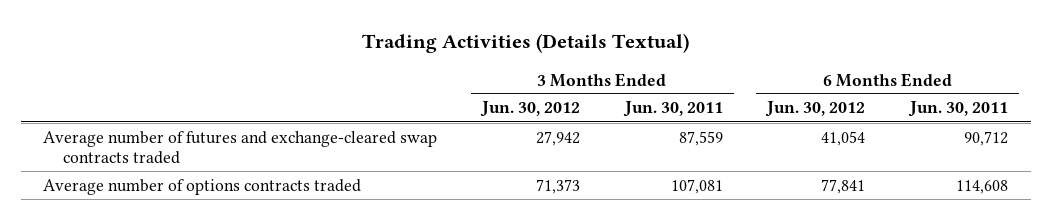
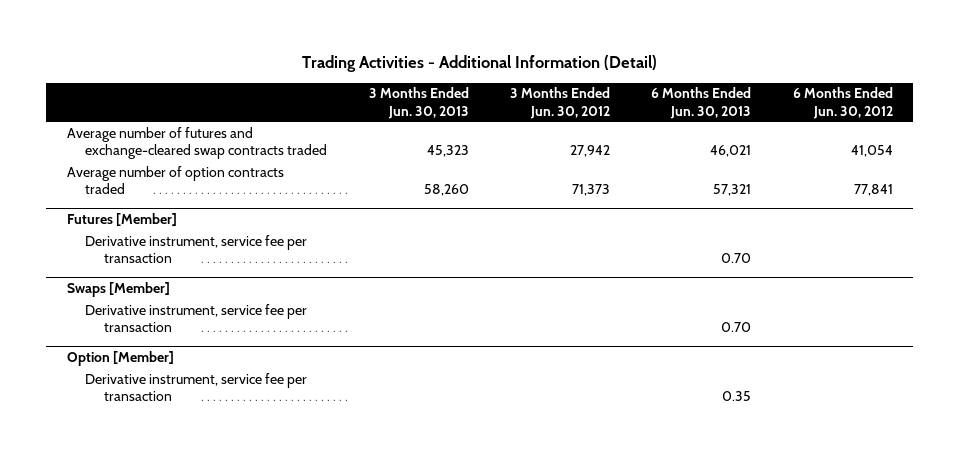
[361,33,689,54] Trading Activities (Details Textual) -> [301,55,657,73] Trading Activities - Additional Information (Detail)
[622,101,723,118] Jun. 30, 2011 -> none
[908,101,1009,118] Jun. 30, 2011 -> none
none -> [368,87,469,119] 3 Months Ended Jun. 30, 2013
none -> [651,87,752,119] 6 Months Ended Jun. 30, 2013
[43,178,362,195] Average number of options contracts traded -> [66,165,284,195] Average number of option contracts traded
none -> [66,213,177,227] Futures [Member]
none -> [85,234,308,264] Derivative instrument, service fee per transaction
none -> [66,282,170,298] Swaps [Member]
none -> [85,303,308,333] Derivative instrument, service fee per transaction
none -> [66,351,174,367] Option [Member]
none -> [85,372,308,402] Derivative instrument, service fee per transaction

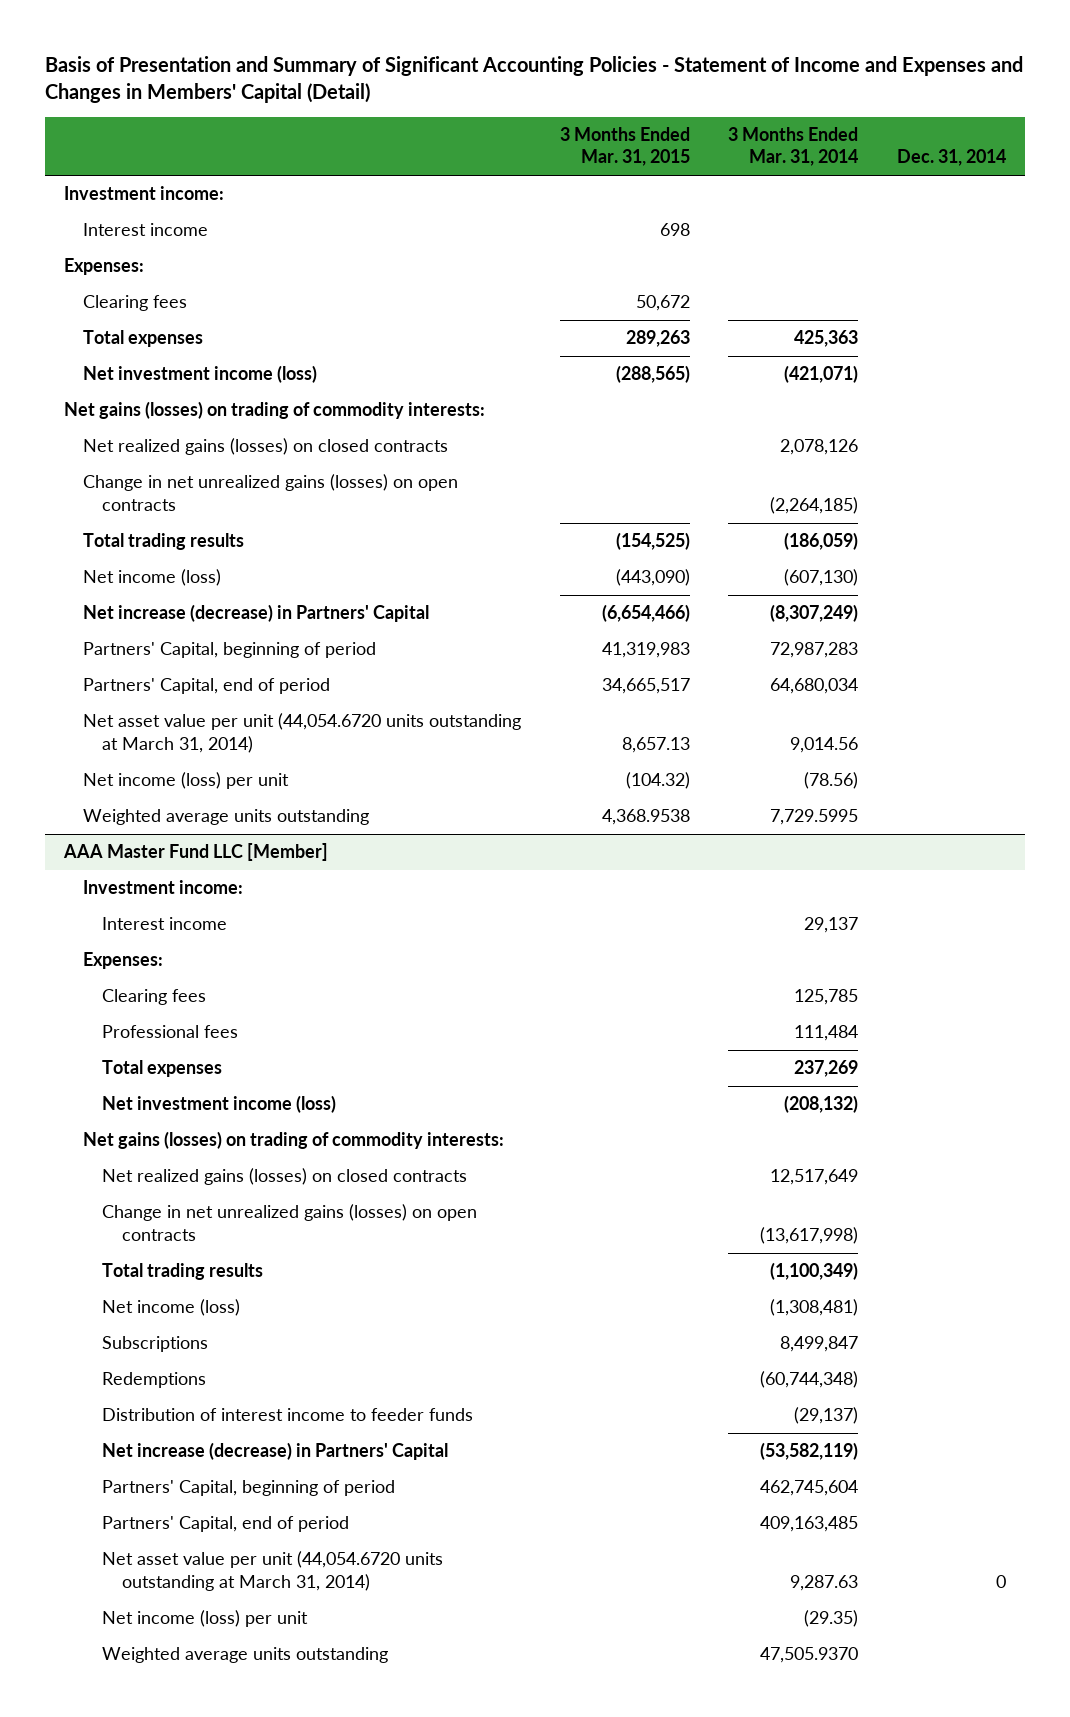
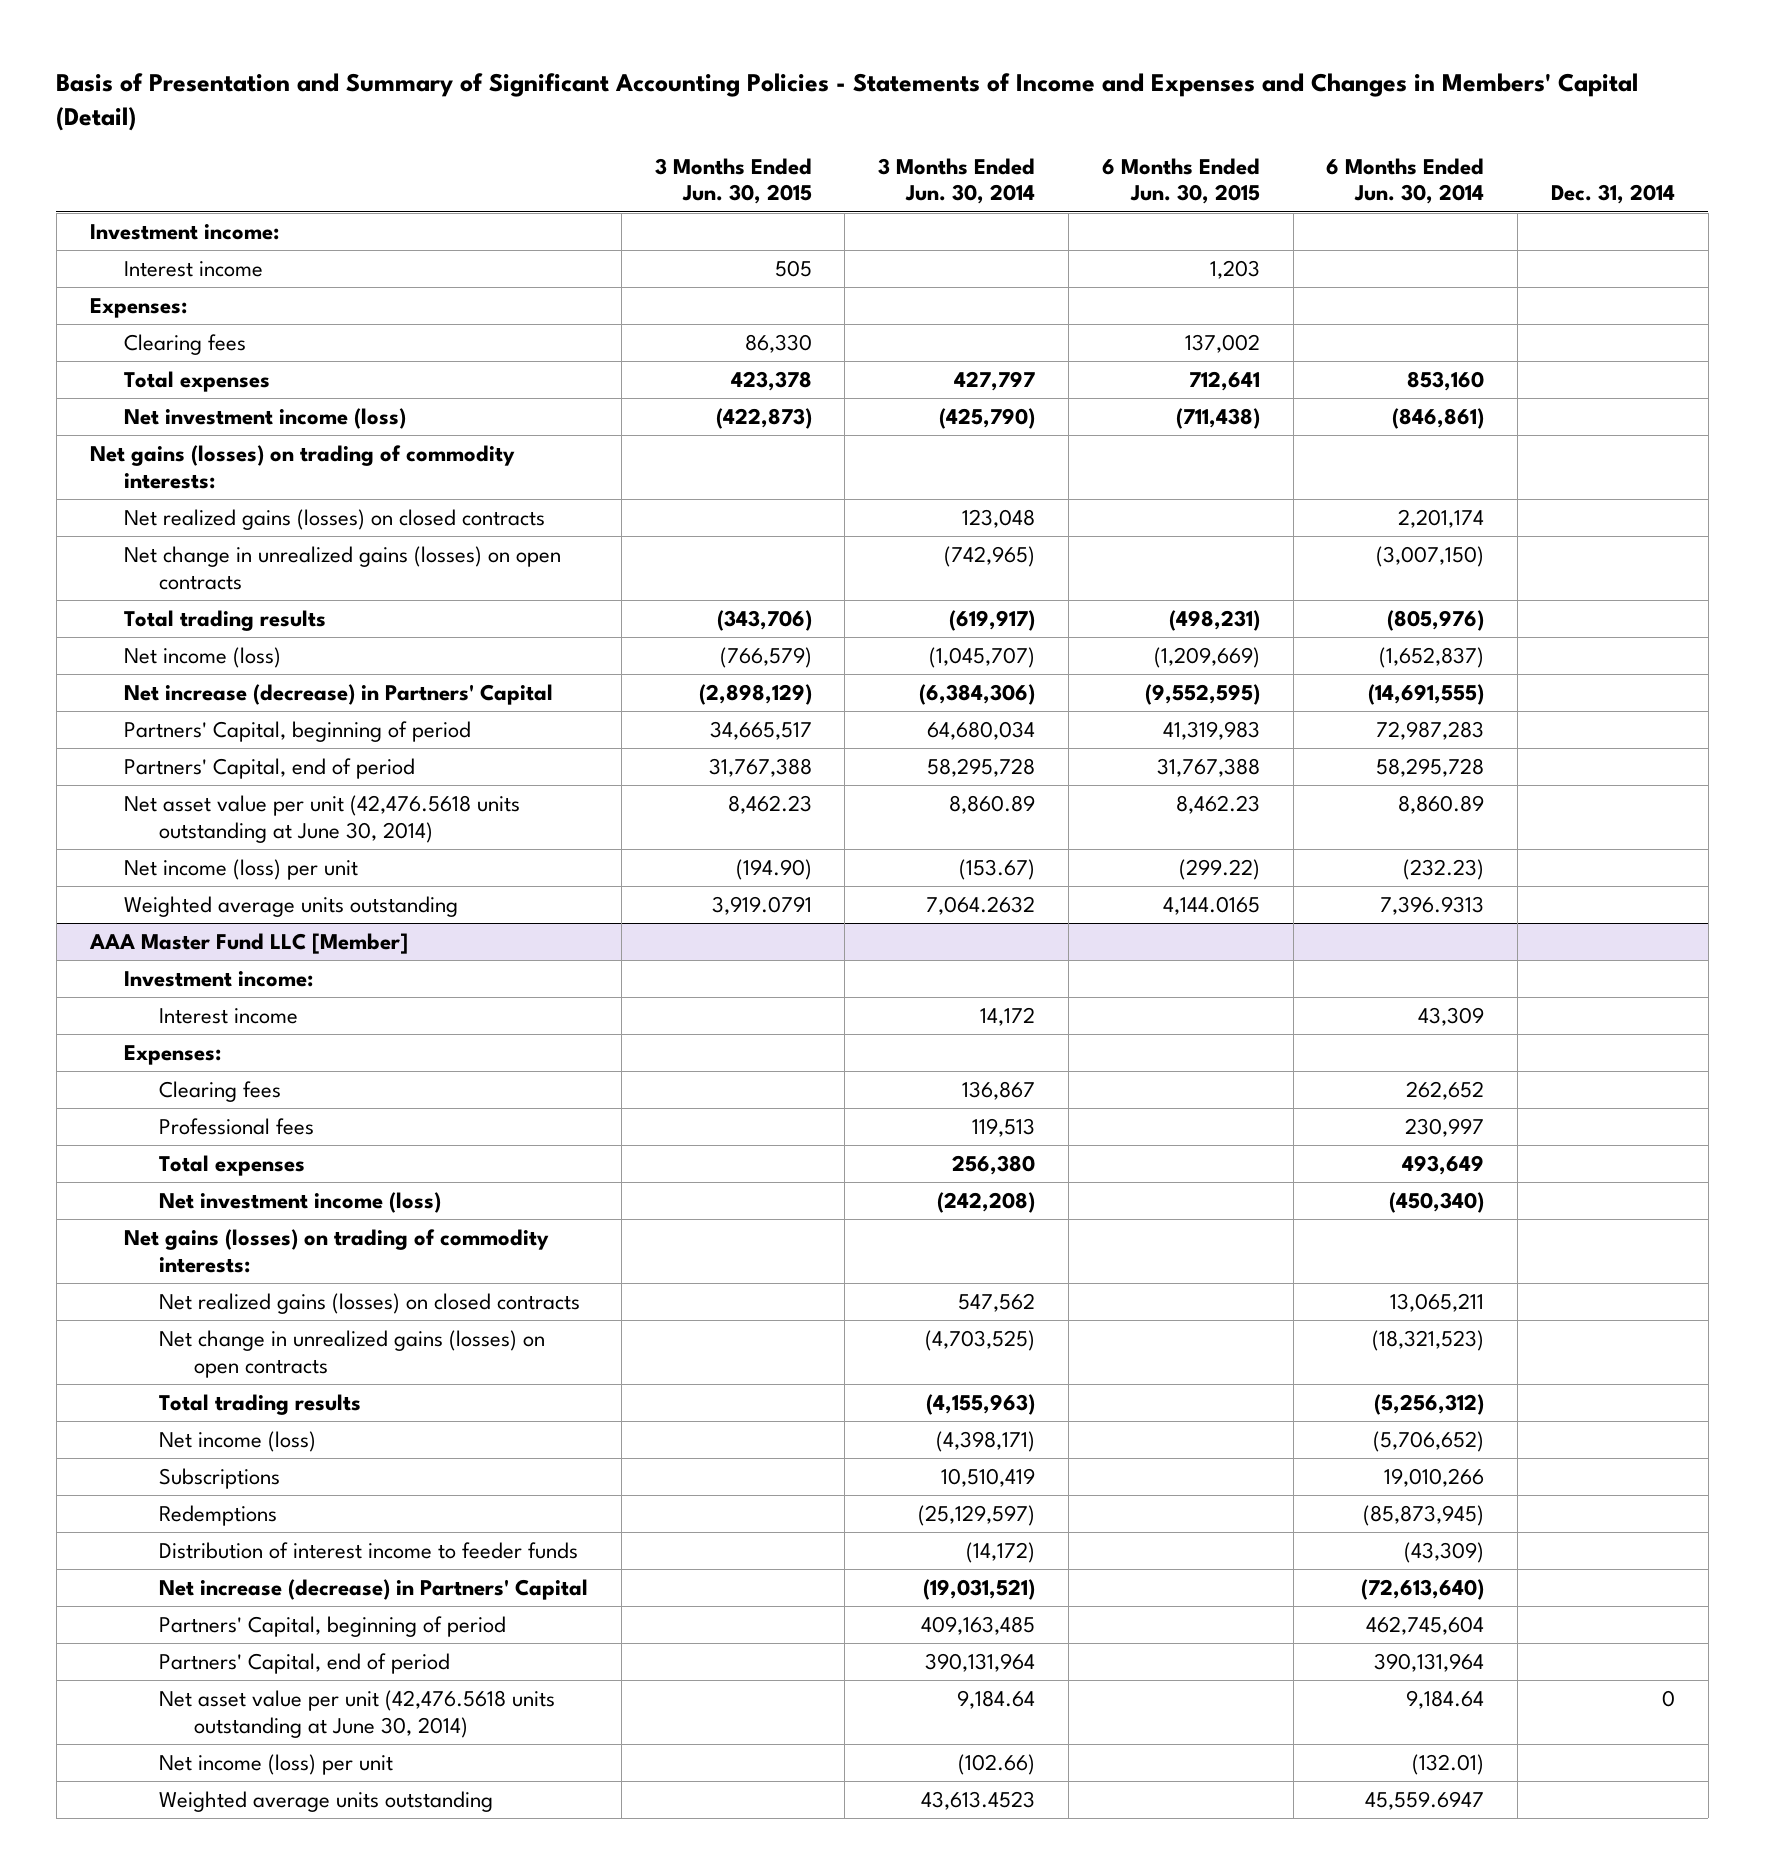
[44,55,1023,103] Basis of Presentation and Summary of Significant Accounting Policies - Statement of Income and Expenses and Changes in Members' Capital (Detail) -> [56,72,1639,132] Basis of Presentation and Summary of Significant Accounting Policies - Statements of Income and Expenses and Changes in Members' Capital (Detail)
[559,126,690,167] 3 Months Ended Mar. 31, 2015 -> none
[728,126,859,167] 3 Months Ended Mar. 31, 2014 -> none
none -> [654,157,812,205] 3 Months Ended Jun. 30, 2015
none -> [878,157,1036,205] 3 Months Ended Jun. 30, 2014
none -> [1101,157,1260,205] 6 Months Ended Jun. 30, 2015
none -> [1326,157,1485,205] 6 Months Ended Jun. 30, 2014
[83,474,459,511] Change in net unrealized gains (losses) on open contracts -> [124,545,562,590] Net change in unrealized gains (losses) on open contracts
[83,713,522,753] Net asset value per unit (44,054.6720 units outstanding at March 31, 2014) -> [124,794,521,843] Net asset value per unit (42,476.5618 units outstanding at June 30, 2014)
[102,1204,478,1241] Change in net unrealized gains (losses) on open contracts -> [158,1329,545,1378] Net change in unrealized gains (losses) on open contracts
[102,1551,444,1591] Net asset value per unit (44,054.6720 units outstanding at March 31, 2014) -> [158,1689,555,1738] Net asset value per unit (42,476.5618 units outstanding at June 30, 2014)

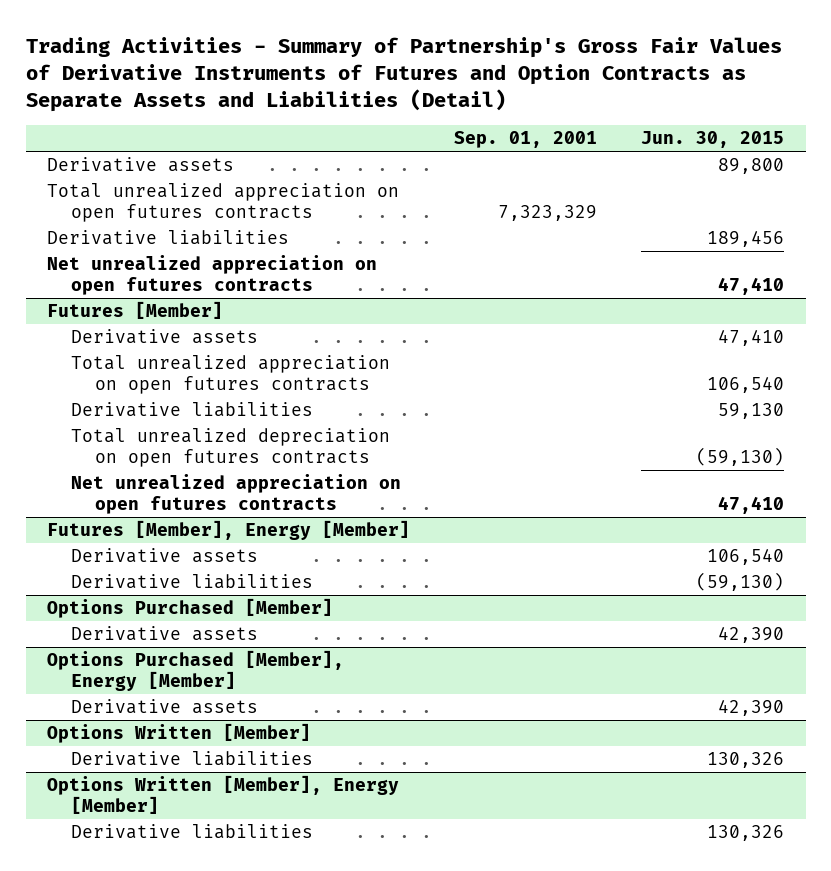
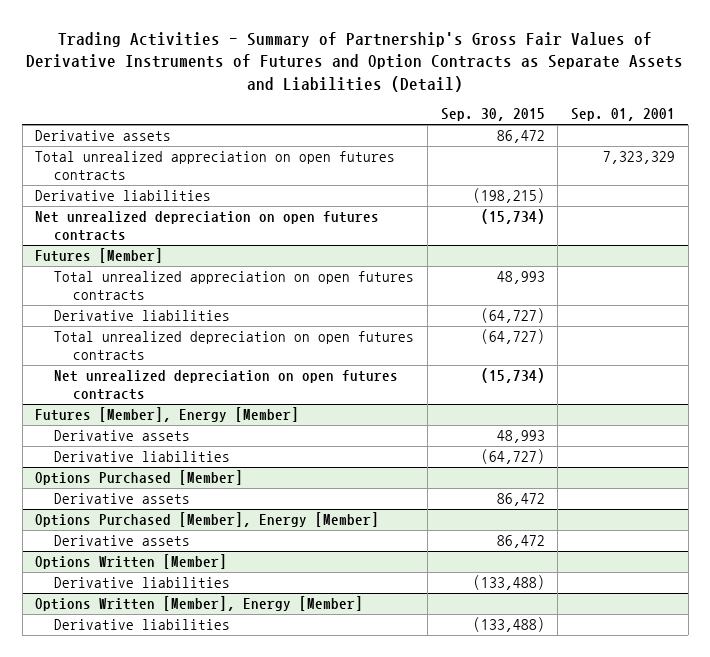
[640,131,784,149] Jun. 30, 2015 -> none
none -> [440,108,545,122] Sep. 30, 2015
[47,255,378,295] Net unrealized appreciation on open futures contracts -> [35,211,380,241] Net unrealized depreciation on open futures contracts
[71,329,259,345] Derivative assets -> none
[71,474,402,514] Net unrealized appreciation on open futures contracts -> [54,370,399,400] Net unrealized depreciation on open futures contracts

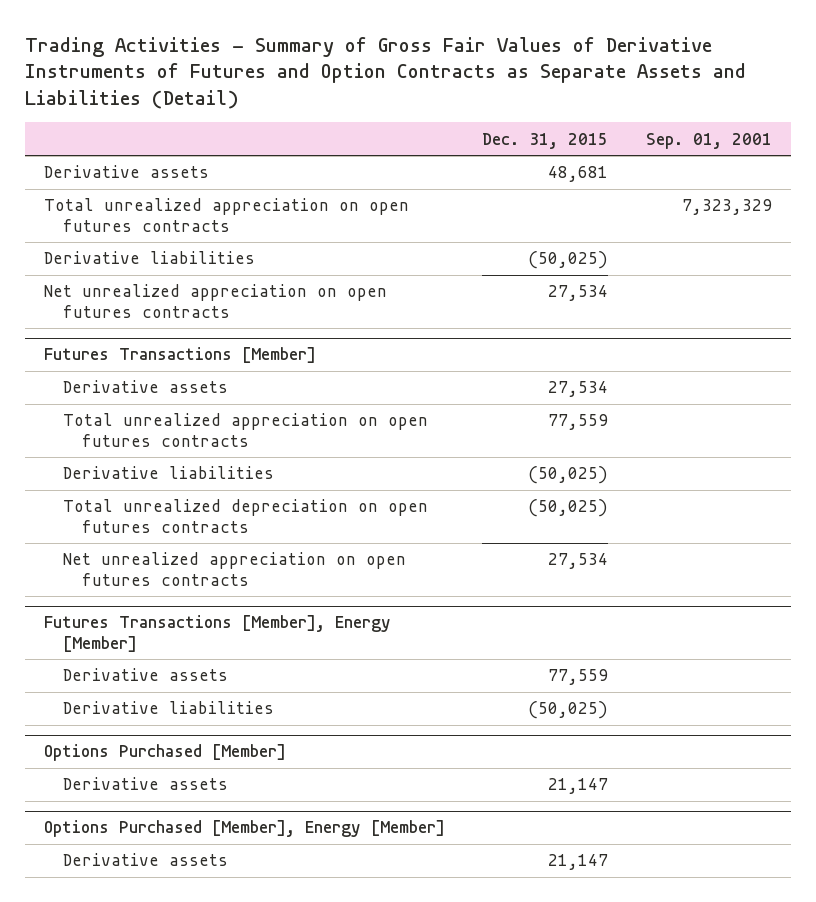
[26,32,684,92] Trading Activities - Summary of Partnership's Gross Fair Values of Derivative Instruments of Futures and Option Contracts as Separate Assets and Liabilities (Detail) -> [25,36,747,110] Trading Activities - Summary of Gross Fair Values of Derivative Instruments of Futures and Option Contracts as Separate Assets and Liabilities (Detail)
[440,108,545,122] Sep. 30, 2015 -> none
none -> [482,132,609,149] Dec. 31, 2015
[35,211,380,241] Net unrealized depreciation on open futures contracts -> [43,284,387,318] Net unrealized appreciation on open futures contracts
[35,248,164,264] Futures [Member] -> [43,347,316,364] Futures Transactions [Member]
none -> [63,380,229,394] Derivative assets
[54,370,399,400] Net unrealized depreciation on open futures contracts -> [63,552,407,586] Net unrealized appreciation on open futures contracts
[35,407,300,423] Futures [Member], Energy [Member] -> [43,615,391,652] Futures Transactions [Member], Energy [Member]
[35,554,228,570] Options Written [Member] -> none
[54,577,231,589] Derivative liabilities -> none
[35,596,364,612] Options Written [Member], Energy [Member] -> none
[54,619,231,631] Derivative liabilities -> none

